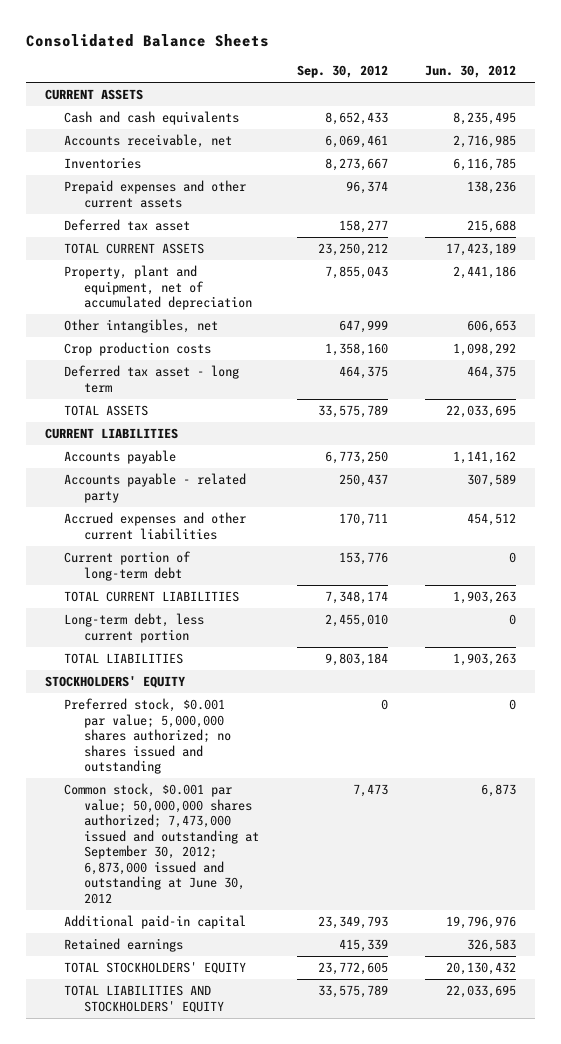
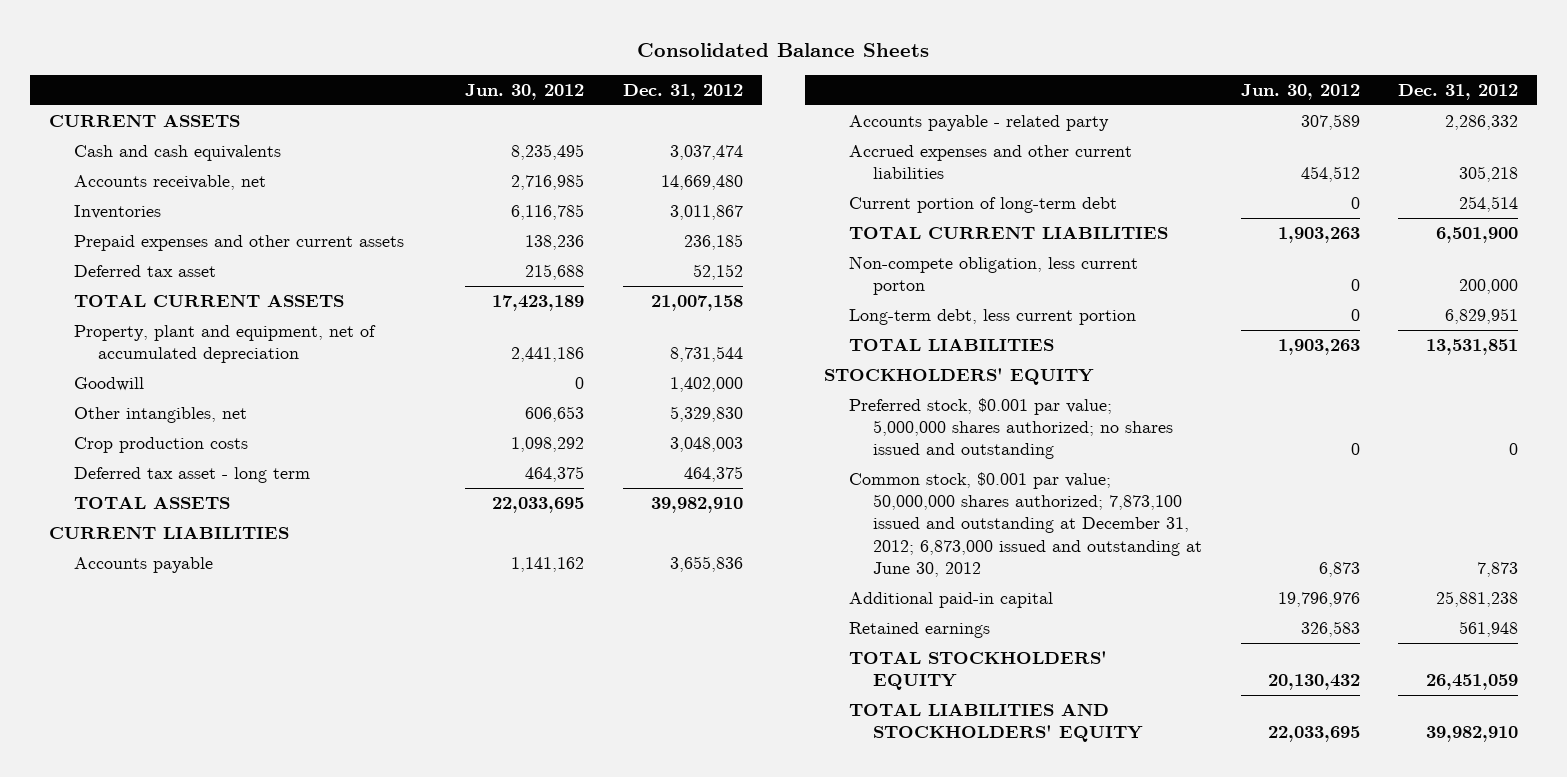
[296,65,388,79] Sep. 30, 2012 -> none
none -> [622,83,743,100] Dec. 31, 2012
none -> [73,376,144,391] Goodwill
none -> [848,255,1138,296] Non-compete obligation, less current porton
[64,783,260,904] Common stock, $0.001 par value; 50,000,000 shares authorized; 7,473,000 issued and outstanding at September 30, 2012; 6,873,000 issued and outstanding at June 30, 2012 -> [848,471,1203,578] Common stock, $0.001 par value; 50,000,000 shares authorized; 7,873,100 issued and outstanding at December 31, 2012; 6,873,000 issued and outstanding at June 30, 2012

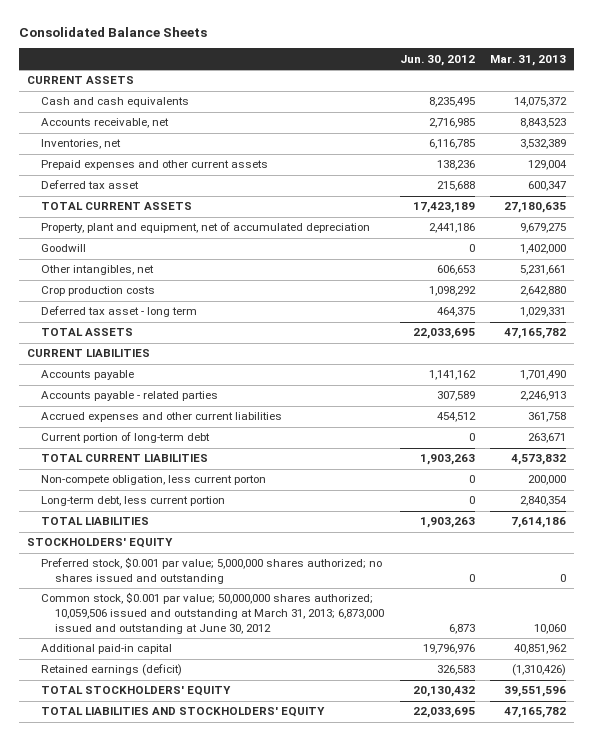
[622,83,743,100] Dec. 31, 2012 -> none
none -> [490,54,567,66] Mar. 31, 2013
[73,204,161,219] Inventories -> [40,139,121,150] Inventories, net
[848,114,1109,131] Accounts payable - related party -> [40,391,218,402] Accounts payable - related parties
[848,471,1203,578] Common stock, $0.001 par value; 50,000,000 shares authorized; 7,873,100 issued and outstanding at December 31, 2012; 6,873,000 issued and outstanding at June 30, 2012 -> [40,592,384,634] Common stock, $0.001 par value; 50,000,000 shares authorized; 10,059,506 issued and outstanding at March 31, 2013; 6,873,000 issued and outstanding at June 30, 2012
[848,621,990,638] Retained earnings -> [40,664,182,677] Retained earnings (deficit)

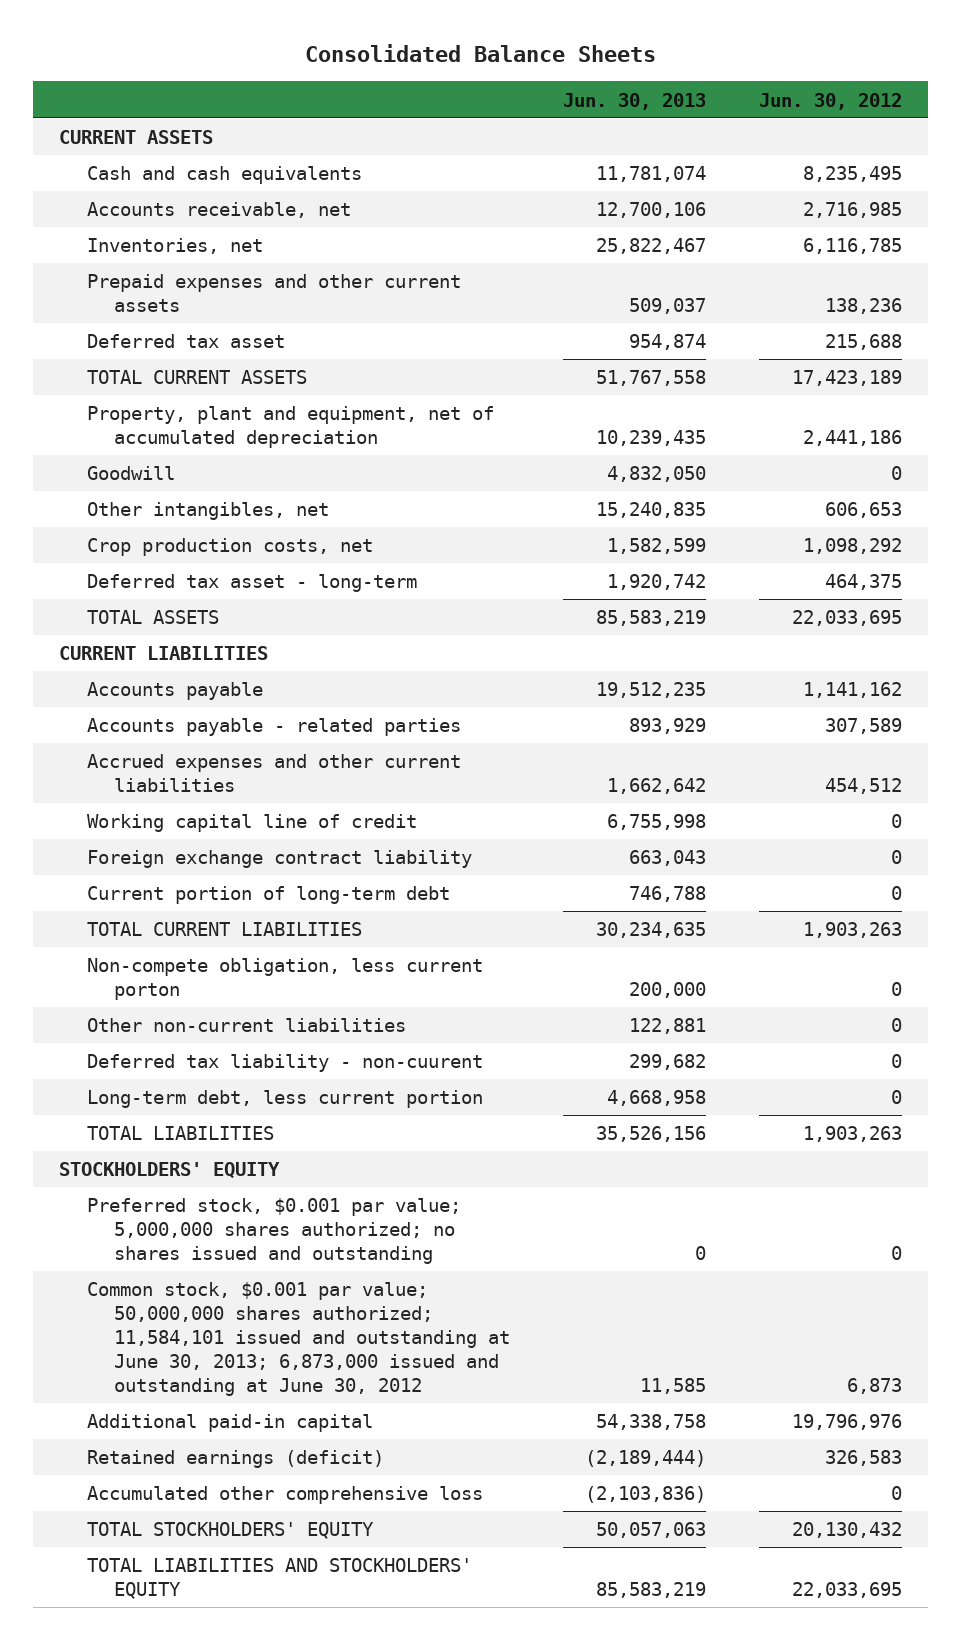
[490,54,567,66] Mar. 31, 2013 -> none
none -> [563,92,707,110] Jun. 30, 2013
[40,286,155,297] Crop production costs -> [86,538,373,557] Crop production costs, net
[40,306,197,318] Deferred tax asset - long term -> [86,574,417,593] Deferred tax asset - long-term
none -> [86,814,417,833] Working capital line of credit
none -> [86,850,472,869] Foreign exchange contract liability
none -> [86,1018,406,1033] Other non-current liabilities
none -> [86,1054,483,1073] Deferred tax liability - non-cuurent
[40,592,384,634] Common stock, $0.001 par value; 50,000,000 shares authorized; 10,059,506 issued and outstanding at March 31, 2013; 6,873,000 issued and outstanding at June 30, 2012 -> [86,1282,511,1397] Common stock, $0.001 par value; 50,000,000 shares authorized; 11,584,101 issued and outstanding at June 30, 2013; 6,873,000 issued and outstanding at June 30, 2012
none -> [86,1486,483,1505] Accumulated other comprehensive loss

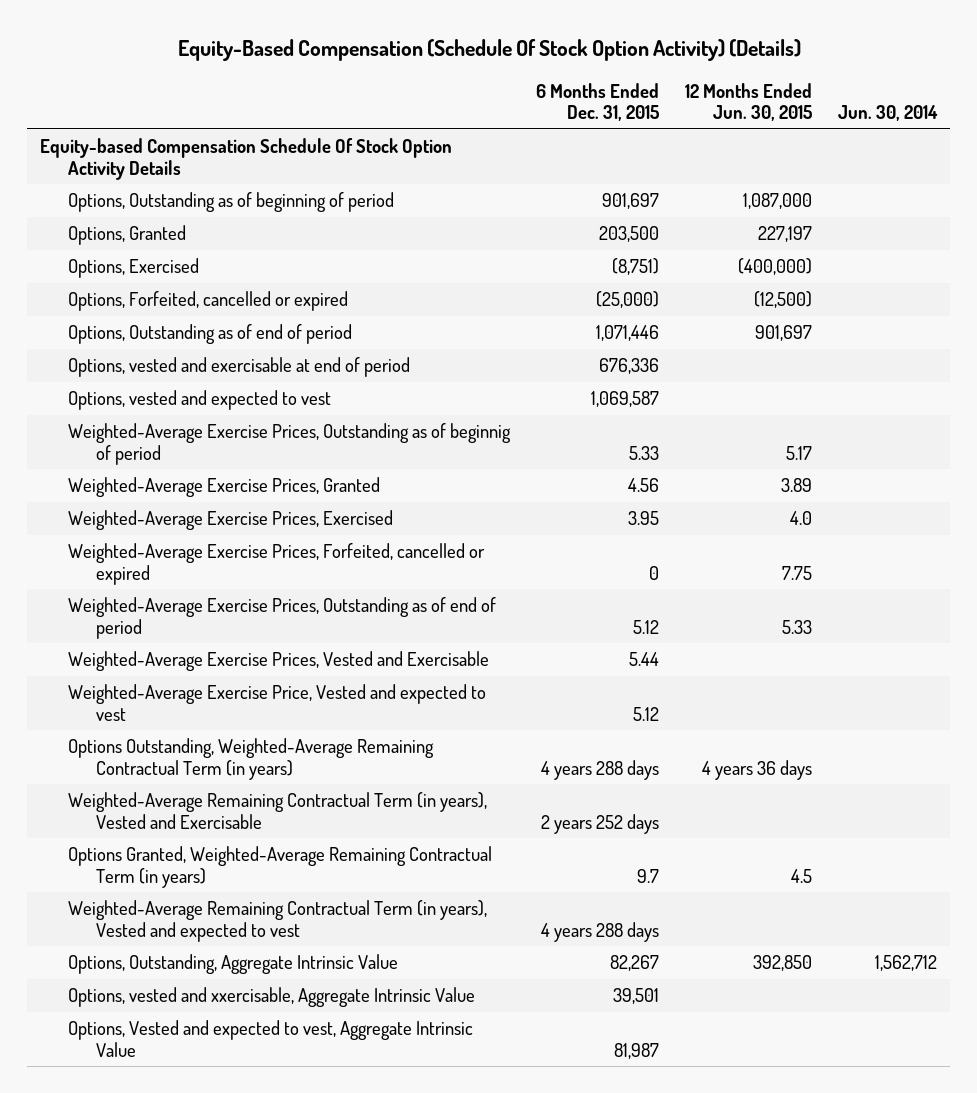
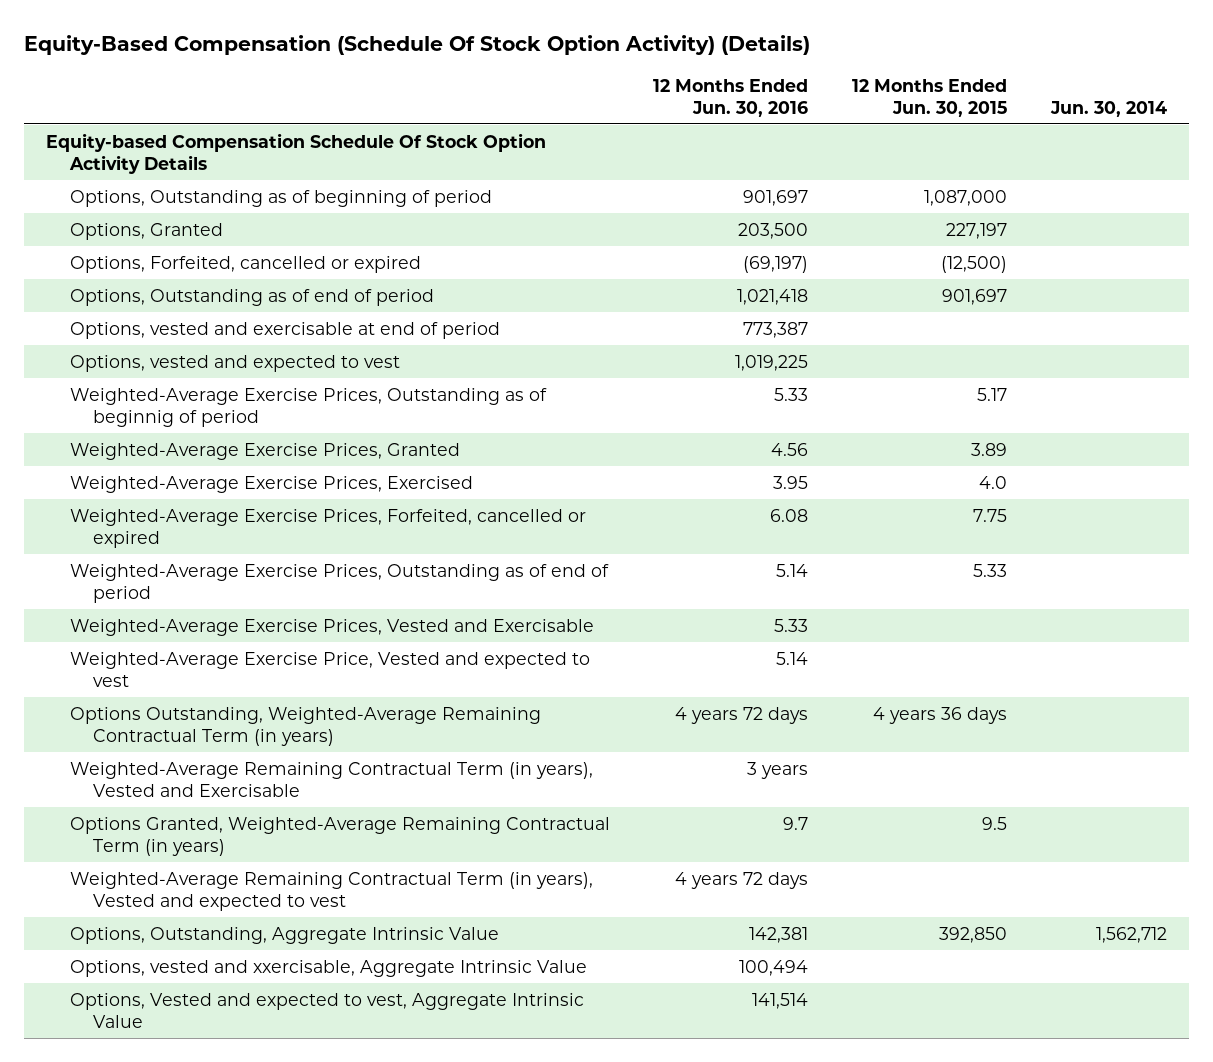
[536,82,660,122] 6 Months Ended Dec. 31, 2015 -> none
none -> [653,78,809,117] 12 Months Ended Jun. 30, 2016
[68,258,200,279] Options, Exercised -> none
[791,868,813,883] 4.5 -> [982,816,1008,830] 9.5

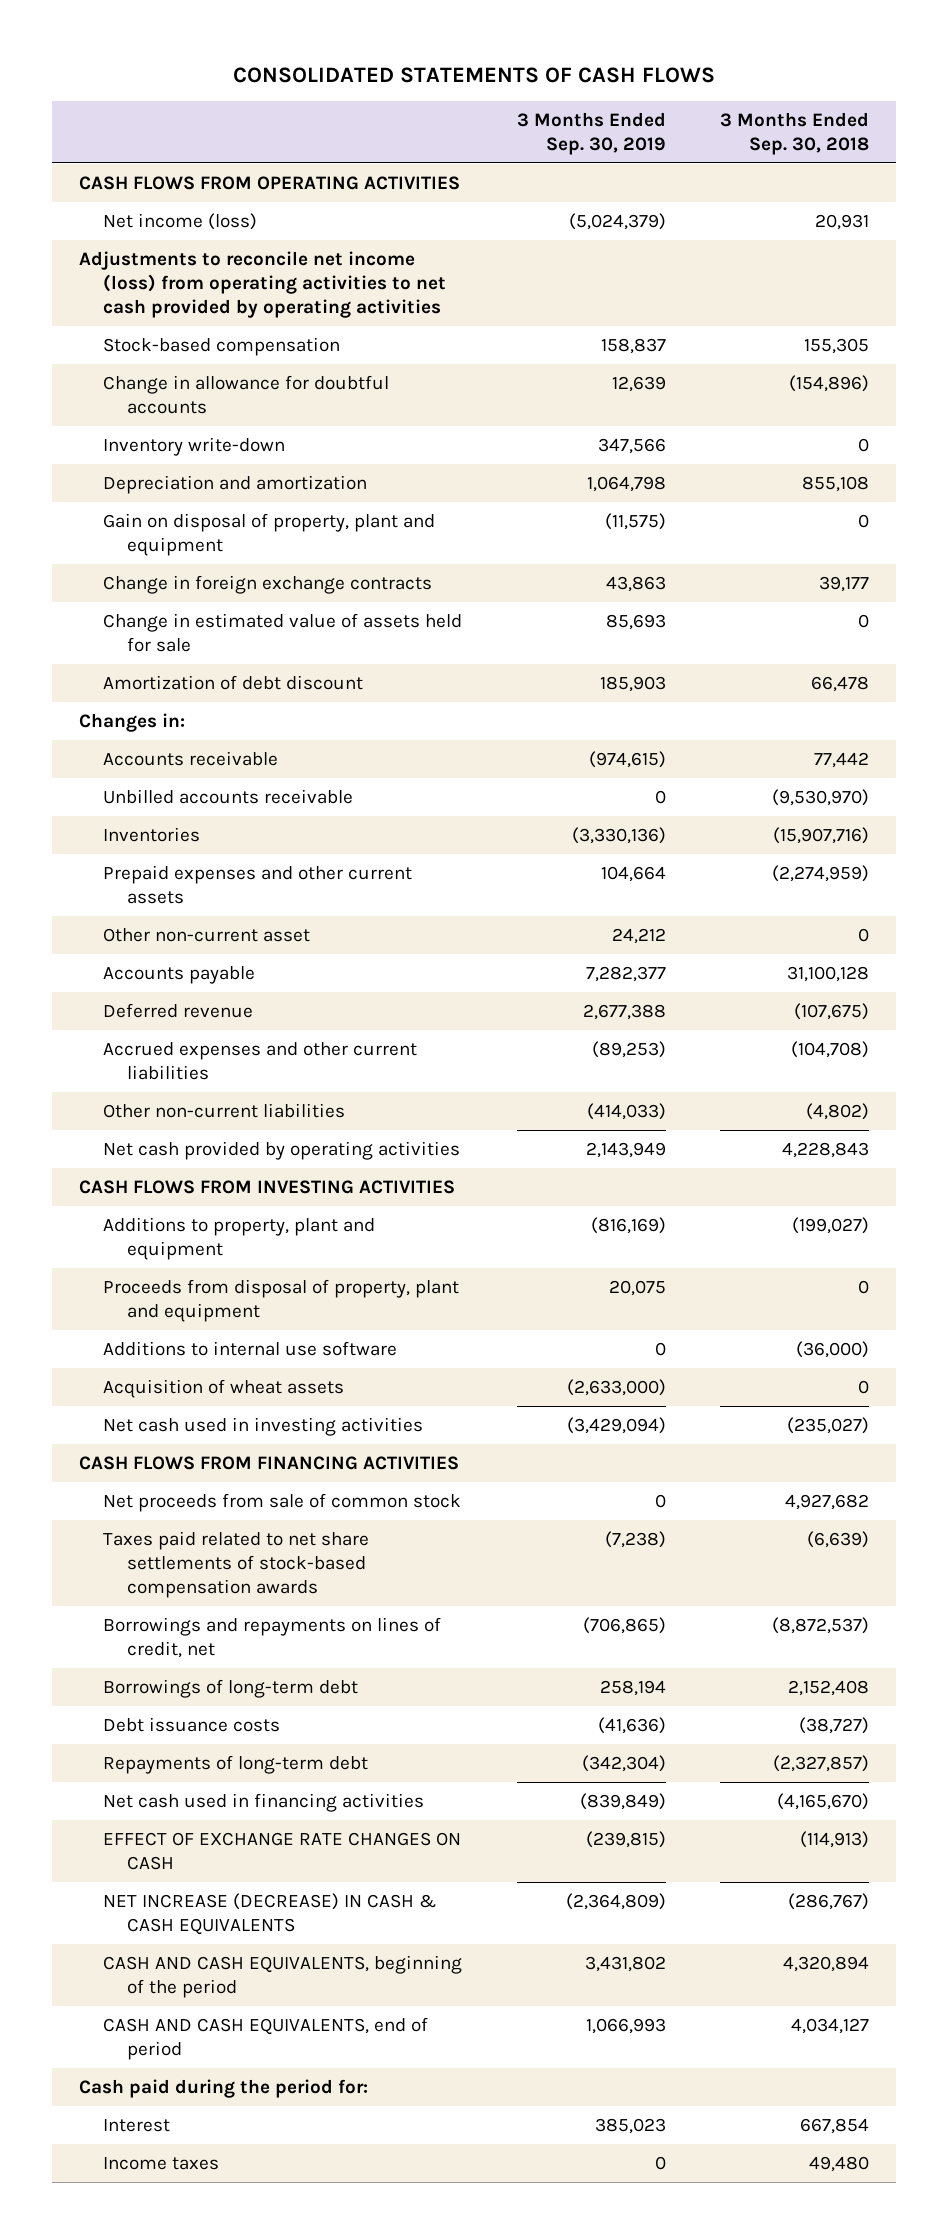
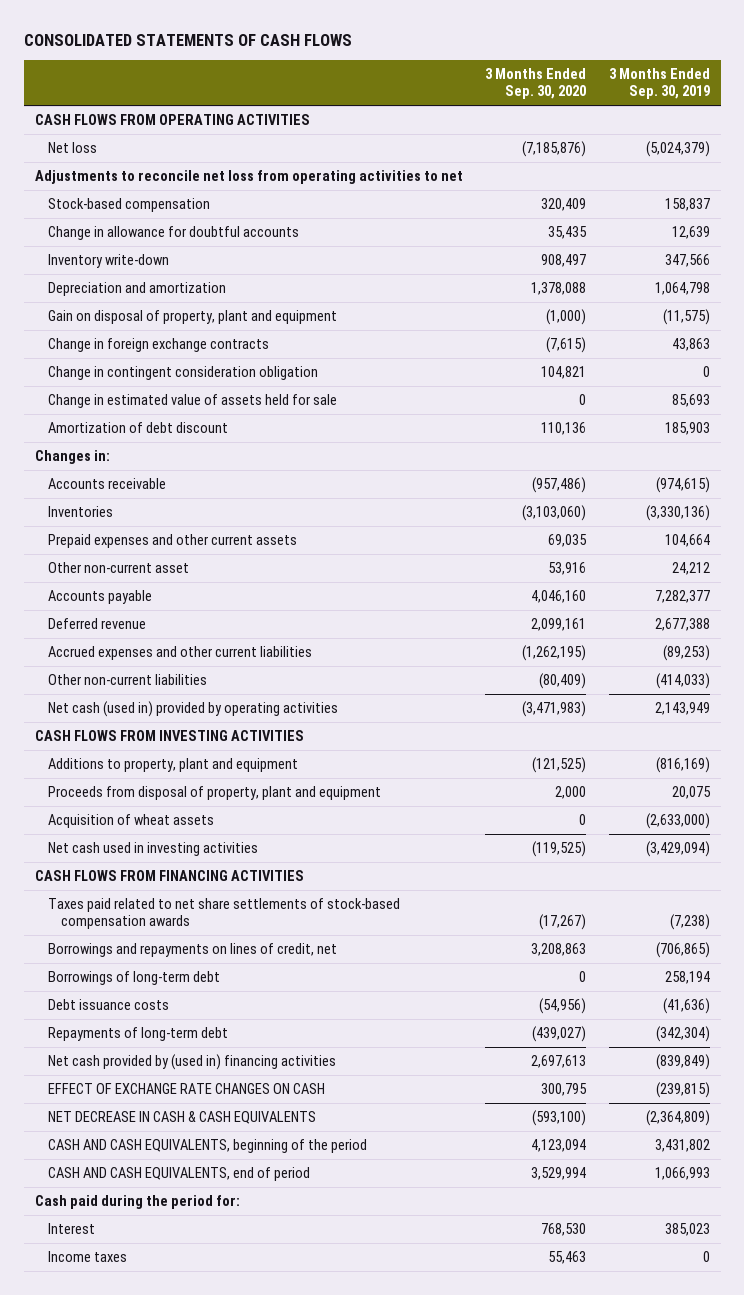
[720,111,870,155] 3 Months Ended Sep. 30, 2018 -> none
none -> [485,68,587,100] 3 Months Ended Sep. 30, 2020
[103,212,258,230] Net income (loss) -> [47,141,97,153] Net loss
[79,250,447,319] Adjustments to reconcile net income (loss) from operating activities to net cash provided by operating activities -> [34,169,463,184] Adjustments to reconcile net loss from operating activities to net
none -> [47,365,318,380] Change in contingent consideration obligation
[103,788,354,804] Unbilled accounts receivable -> none
[103,1140,461,1160] Net cash provided by operating activities -> [47,700,338,717] Net cash (used in) provided by operating activities
[103,1340,398,1356] Additions to internal use software -> none
[103,1492,462,1512] Net proceeds from sale of common stock -> none
[103,1792,425,1812] Net cash used in financing activities -> [47,1053,336,1070] Net cash provided by (used in) financing activities
[103,1892,437,1936] NET INCREASE (DECREASE) IN CASH & CASH EQUIVALENTS -> [47,1110,316,1124] NET DECREASE IN CASH & CASH EQUIVALENTS

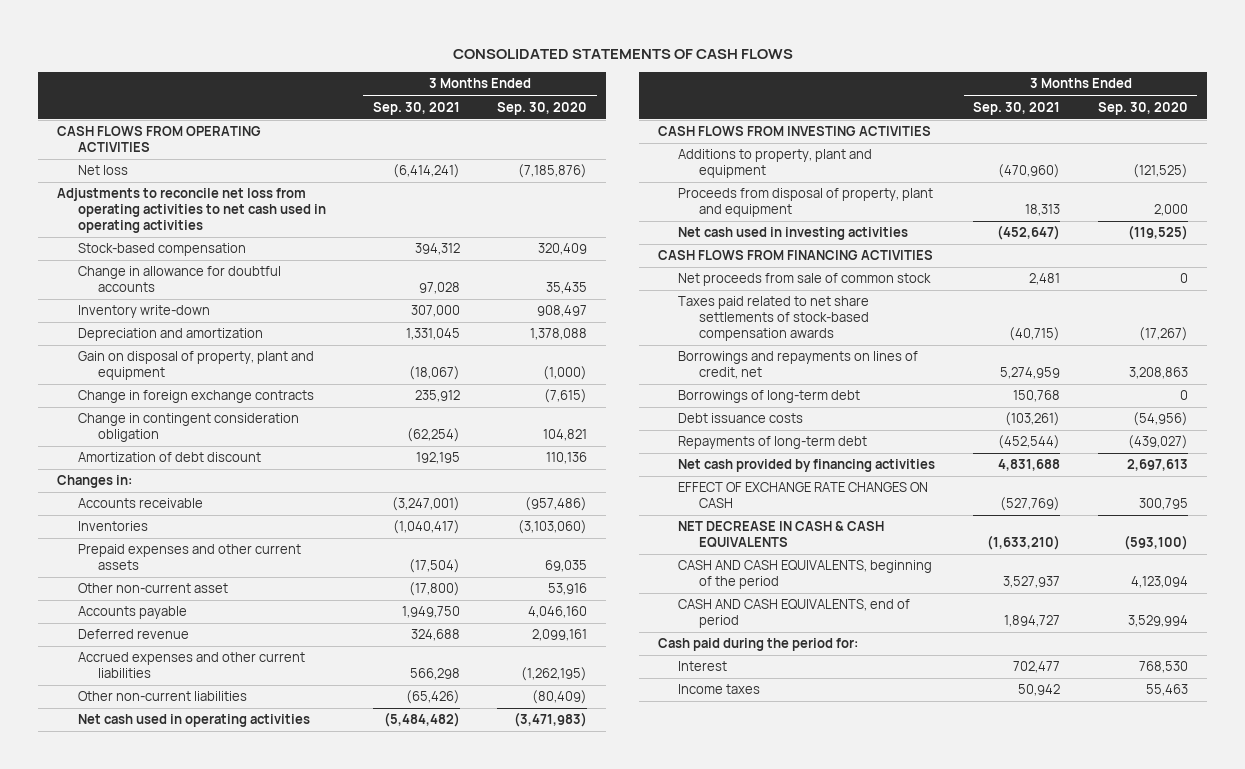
[608,68,710,100] 3 Months Ended Sep. 30, 2019 -> none
none -> [372,101,460,115] Sep. 30, 2021
[34,169,463,184] Adjustments to reconcile net loss from operating activities to net -> [57,188,326,233] Adjustments to reconcile net loss from operating activities to net cash used in operating activities
[47,393,337,408] Change in estimated value of assets held for sale -> none
[47,700,338,717] Net cash (used in) provided by operating activities -> [77,714,310,728] Net cash used in operating activities
[47,813,214,828] Acquisition of wheat assets -> none
none -> [678,273,932,287] Net proceeds from sale of common stock
[47,1053,336,1070] Net cash provided by (used in) financing activities -> [678,459,936,473] Net cash provided by financing activities

